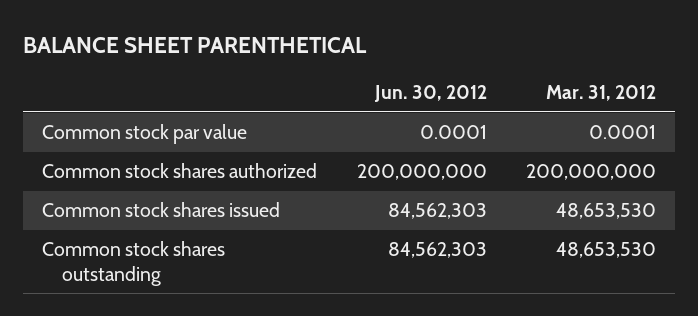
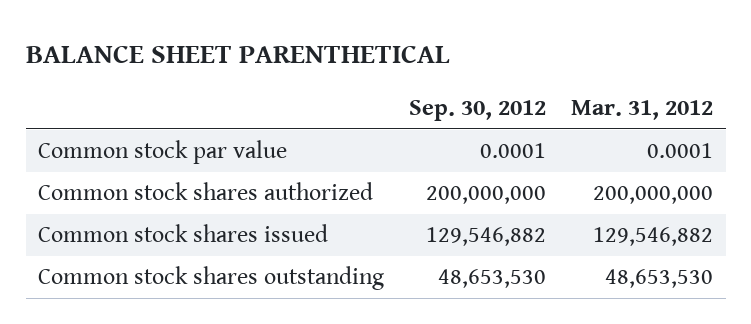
[373,85,487,103] Jun. 30, 2012 -> none
none -> [409,100,547,122] Sep. 30, 2012
[555,203,656,220] 48,653,530 -> [593,227,714,247] 129,546,882

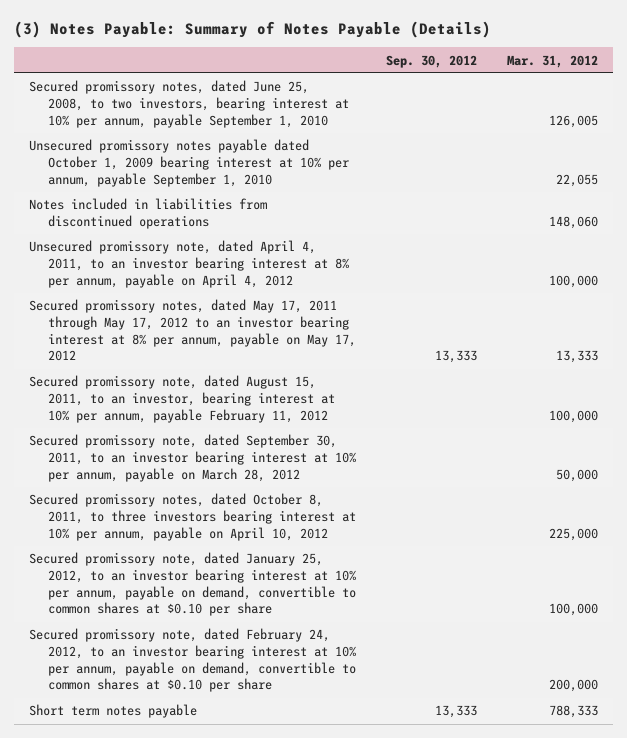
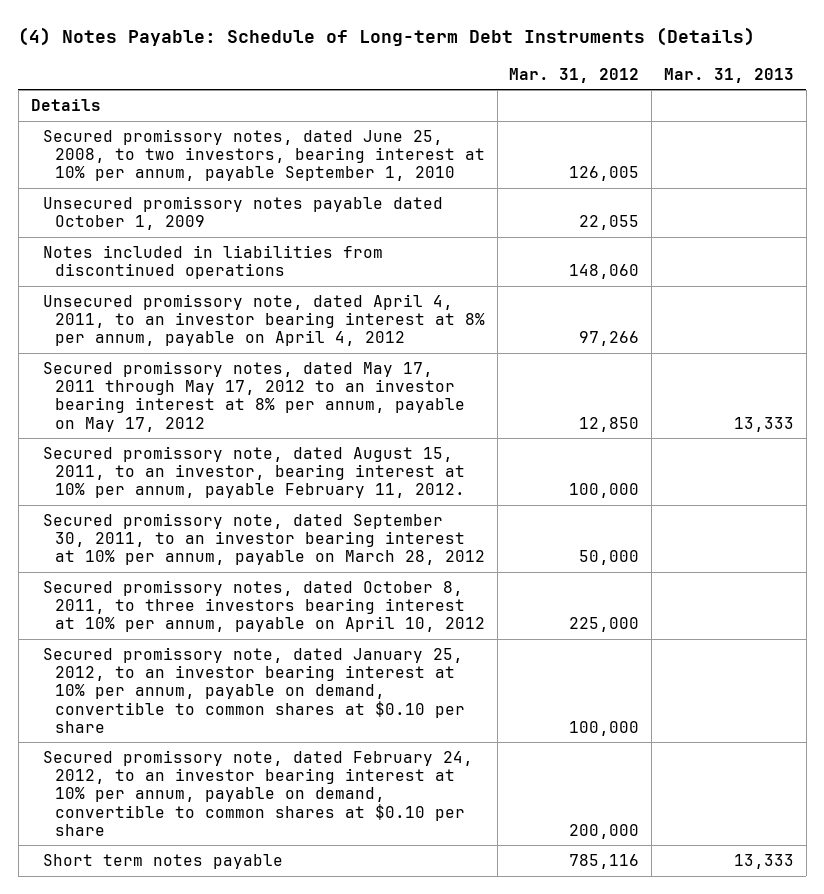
[13,21,491,39] (3) Notes Payable: Summary of Notes Payable (Details) -> [18,26,756,46] (4) Notes Payable: Schedule of Long-term Debt Instruments (Details)
[386,54,478,68] Sep. 30, 2012 -> none
none -> [663,67,794,83] Mar. 31, 2013
none -> [30,99,101,112] Details
[28,139,350,187] Unsecured promissory notes payable dated October 1, 2009 bearing interest at 10% per annum, payable September 1, 2010 -> [42,196,443,231] Unsecured promissory notes payable dated October 1, 2009
[548,274,598,288] 100,000 -> [579,331,640,347] 97,266
[555,350,598,364] 13,333 -> [579,416,640,432] 12,850
[28,375,336,423] Secured promissory note, dated August 15, 2011, to an investor, bearing interest at 10% per annum, payable February 11, 2012 -> [42,446,466,499] Secured promissory note, dated August 15, 2011, to an investor, bearing interest at 10% per annum, payable February 11, 2012.
[548,705,598,719] 788,333 -> [569,854,640,870] 785,116

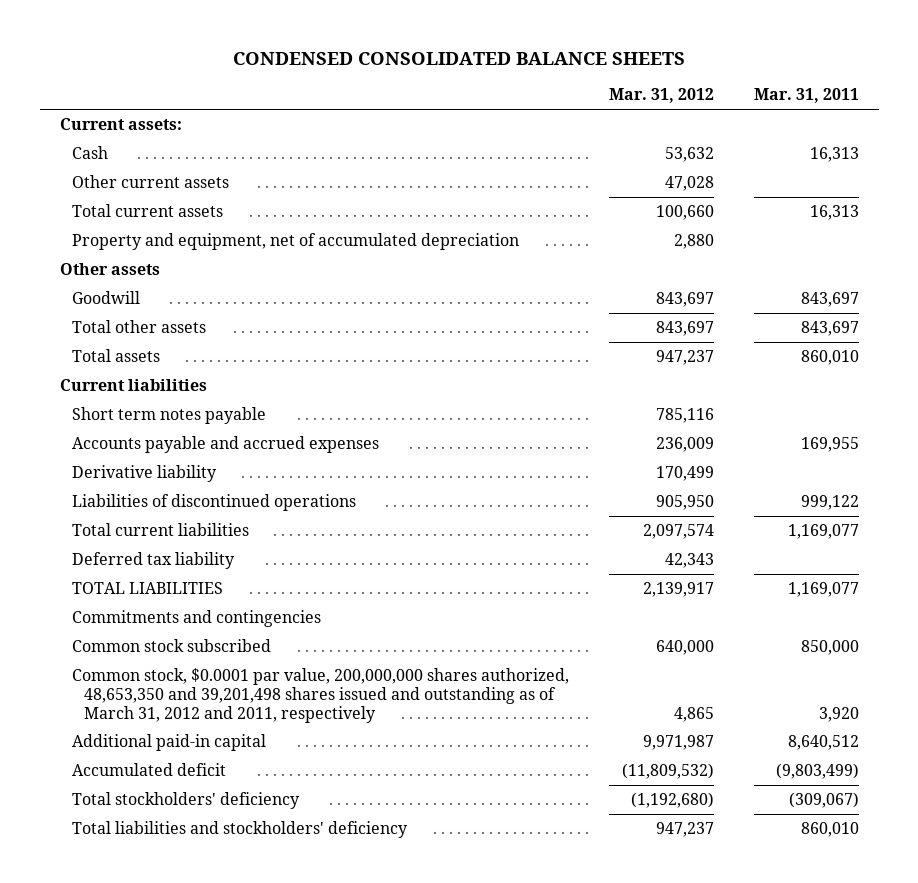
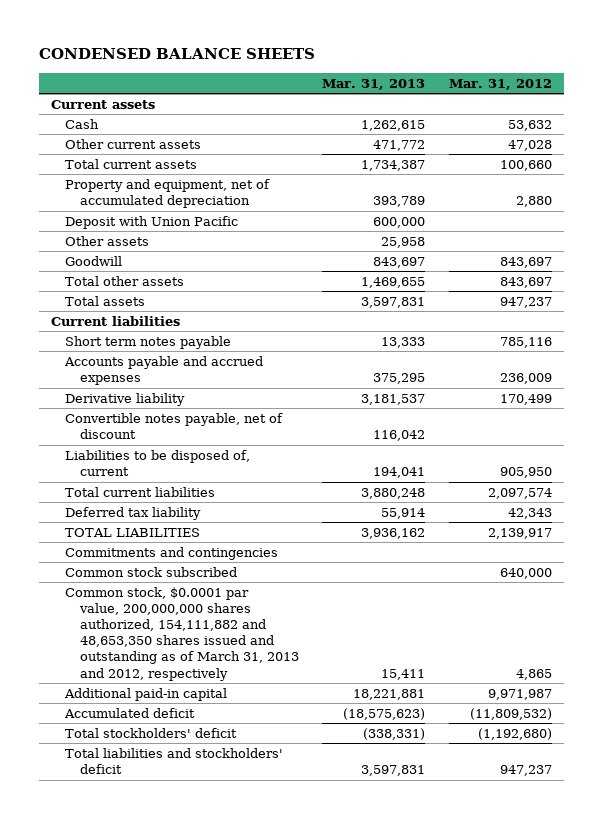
[233,51,686,65] CONDENSED CONSOLIDATED BALANCE SHEETS -> [39,48,316,60] CONDENSED BALANCE SHEETS
[753,88,859,104] Mar. 31, 2011 -> none
none -> [322,78,426,90] Mar. 31, 2013
[59,118,182,131] Current assets: -> [50,100,155,110] Current assets
none -> [65,216,239,230] Deposit with Union Pacific
none -> [65,413,284,440] Convertible notes payable, net of discount
[71,494,356,512] Liabilities of discontinued operations -> [65,450,251,477] Liabilities to be disposed of, current
[71,668,569,723] Common stock, $0.0001 par value, 200,000,000 shares authorized, 48,653,350 and 39,201,498 shares issued and outstanding as of March 31, 2012 and 2011, respectively -> [65,587,299,681] Common stock, $0.0001 par value, 200,000,000 shares authorized, 154,111,882 and 48,653,350 shares issued and outstanding as of March 31, 2013 and 2012, respectively
[71,792,300,810] Total stockholders' deficiency -> [65,728,238,739] Total stockholders' deficit
[71,821,408,839] Total liabilities and stockholders' deficiency -> [65,748,284,775] Total liabilities and stockholders' deficit

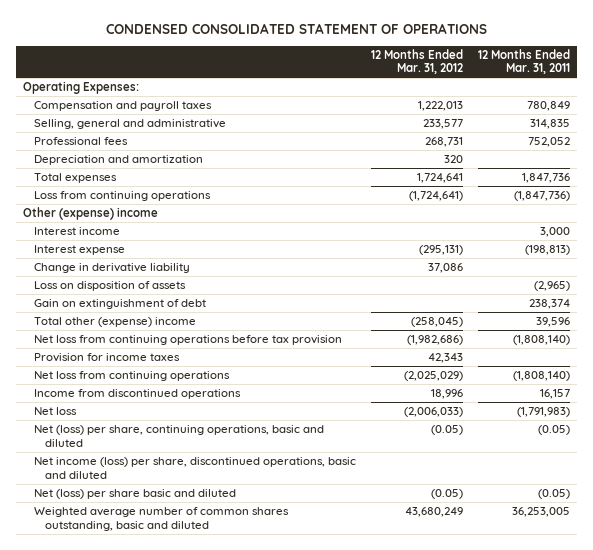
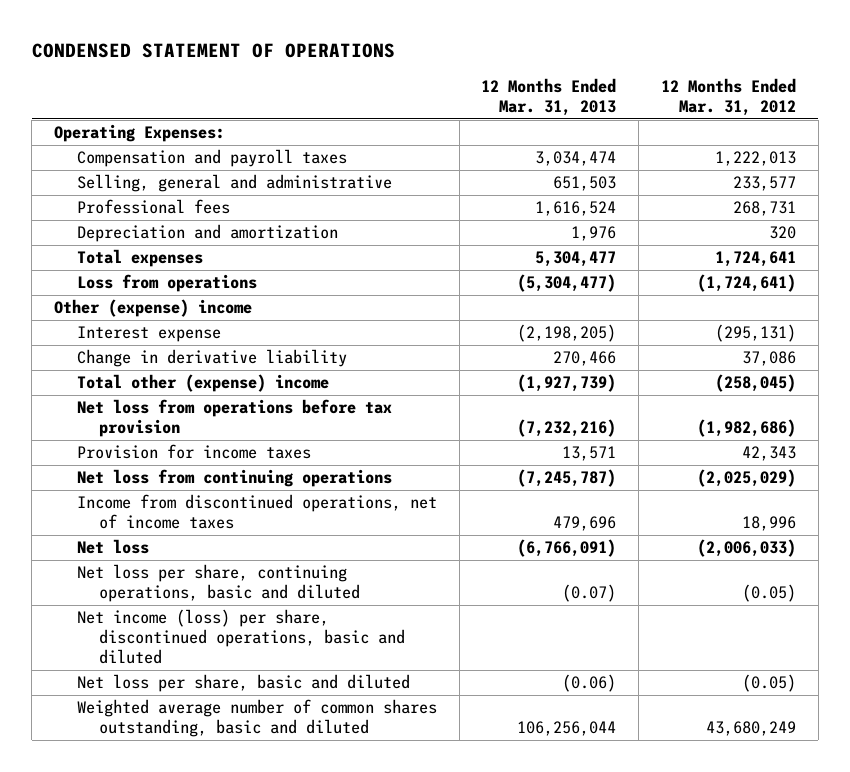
[105,22,487,34] CONDENSED CONSOLIDATED STATEMENT OF OPERATIONS -> [31,43,395,59] CONDENSED STATEMENT OF OPERATIONS
[478,48,571,75] 12 Months Ended Mar. 31, 2011 -> none
none -> [481,78,617,117] 12 Months Ended Mar. 31, 2013
[34,190,212,201] Loss from continuing operations -> [76,274,257,293] Loss from operations
[34,226,121,235] Interest income -> none
[34,280,187,291] Loss on disposition of assets -> none
[34,298,207,309] Gain on extinguishment of debt -> none
[34,334,343,345] Net loss from continuing operations before tax provision -> [76,399,392,438] Net loss from operations before tax provision
[34,388,242,399] Income from discontinued operations -> [76,494,437,530] Income from discontinued operations, net of income taxes
[34,424,325,447] Net (loss) per share, continuing operations, basic and diluted -> [76,564,361,603] Net loss per share, continuing operations, basic and diluted
[34,488,237,499] Net (loss) per share basic and diluted -> [76,674,410,693] Net loss per share, basic and diluted

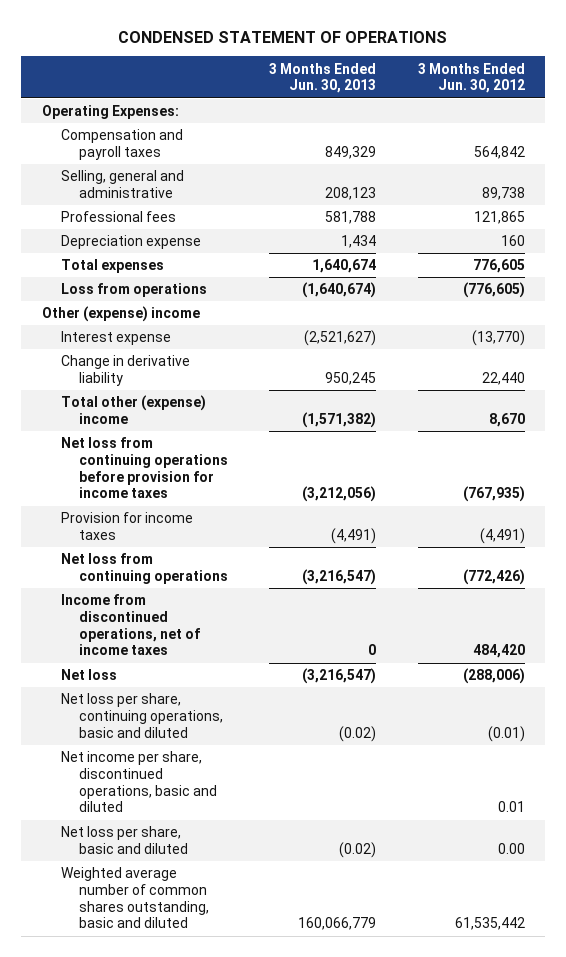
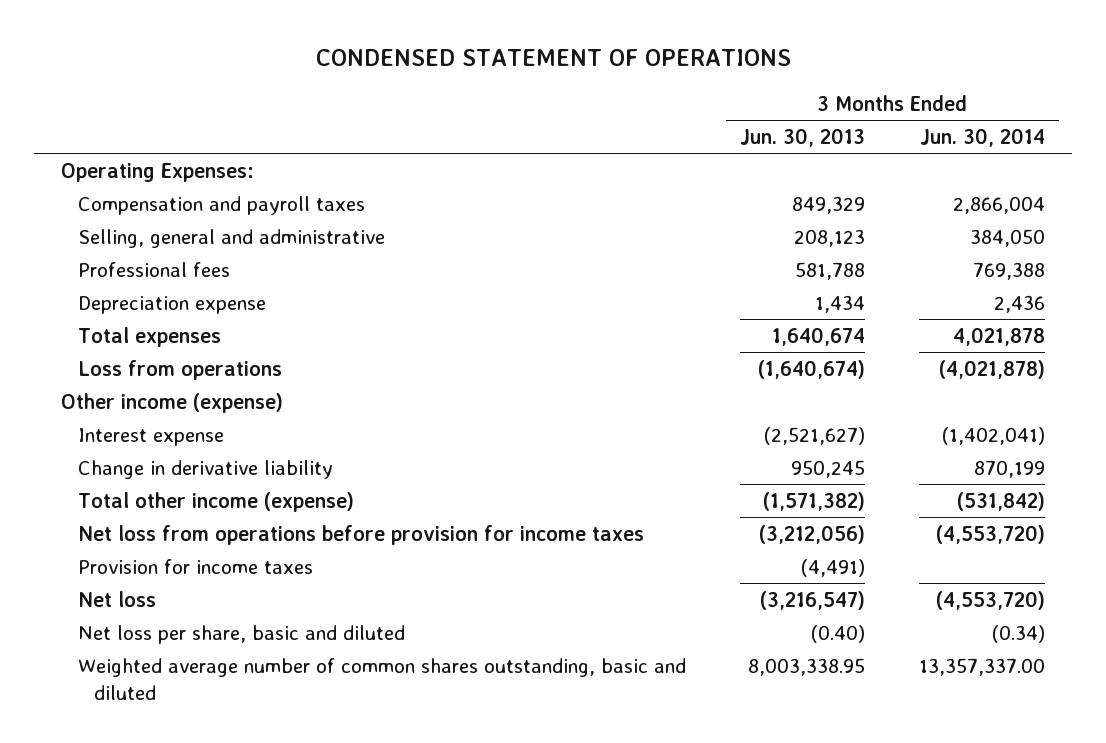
[417,62,525,94] 3 Months Ended Jun. 30, 2012 -> none
none -> [920,127,1046,147] Jun. 30, 2014
[41,306,200,323] Other (expense) income -> [61,392,284,413] Other income (expense)
[60,395,206,424] Total other (expense) income -> [77,491,354,512] Total other income (expense)
[60,437,229,499] Net loss from continuing operations before provision for income taxes -> [77,524,644,545] Net loss from operations before provision for income taxes
[60,553,229,584] Net loss from continuing operations -> none
[60,594,201,656] Income from discontinued operations, net of income taxes -> none
[60,693,224,738] Net loss per share, continuing operations, basic and diluted -> none
[60,751,218,813] Net income per share, discontinued operations, basic and diluted -> none
[339,841,377,858] (0.02) -> [810,624,865,643] (0.40)
[298,917,377,931] 160,066,779 -> [747,657,865,676] 8,003,338.95

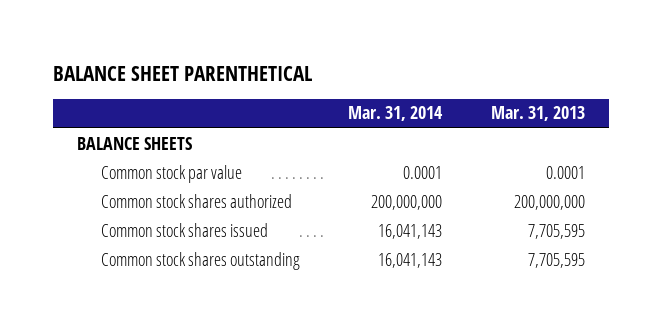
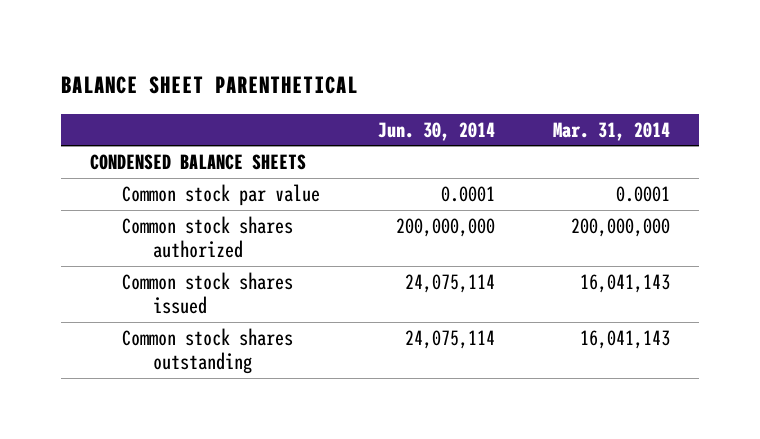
[490,106,585,122] Mar. 31, 2013 -> none
none -> [377,121,495,141] Jun. 30, 2014
[77,136,193,150] BALANCE SHEETS -> [90,154,307,171] CONDENSED BALANCE SHEETS

